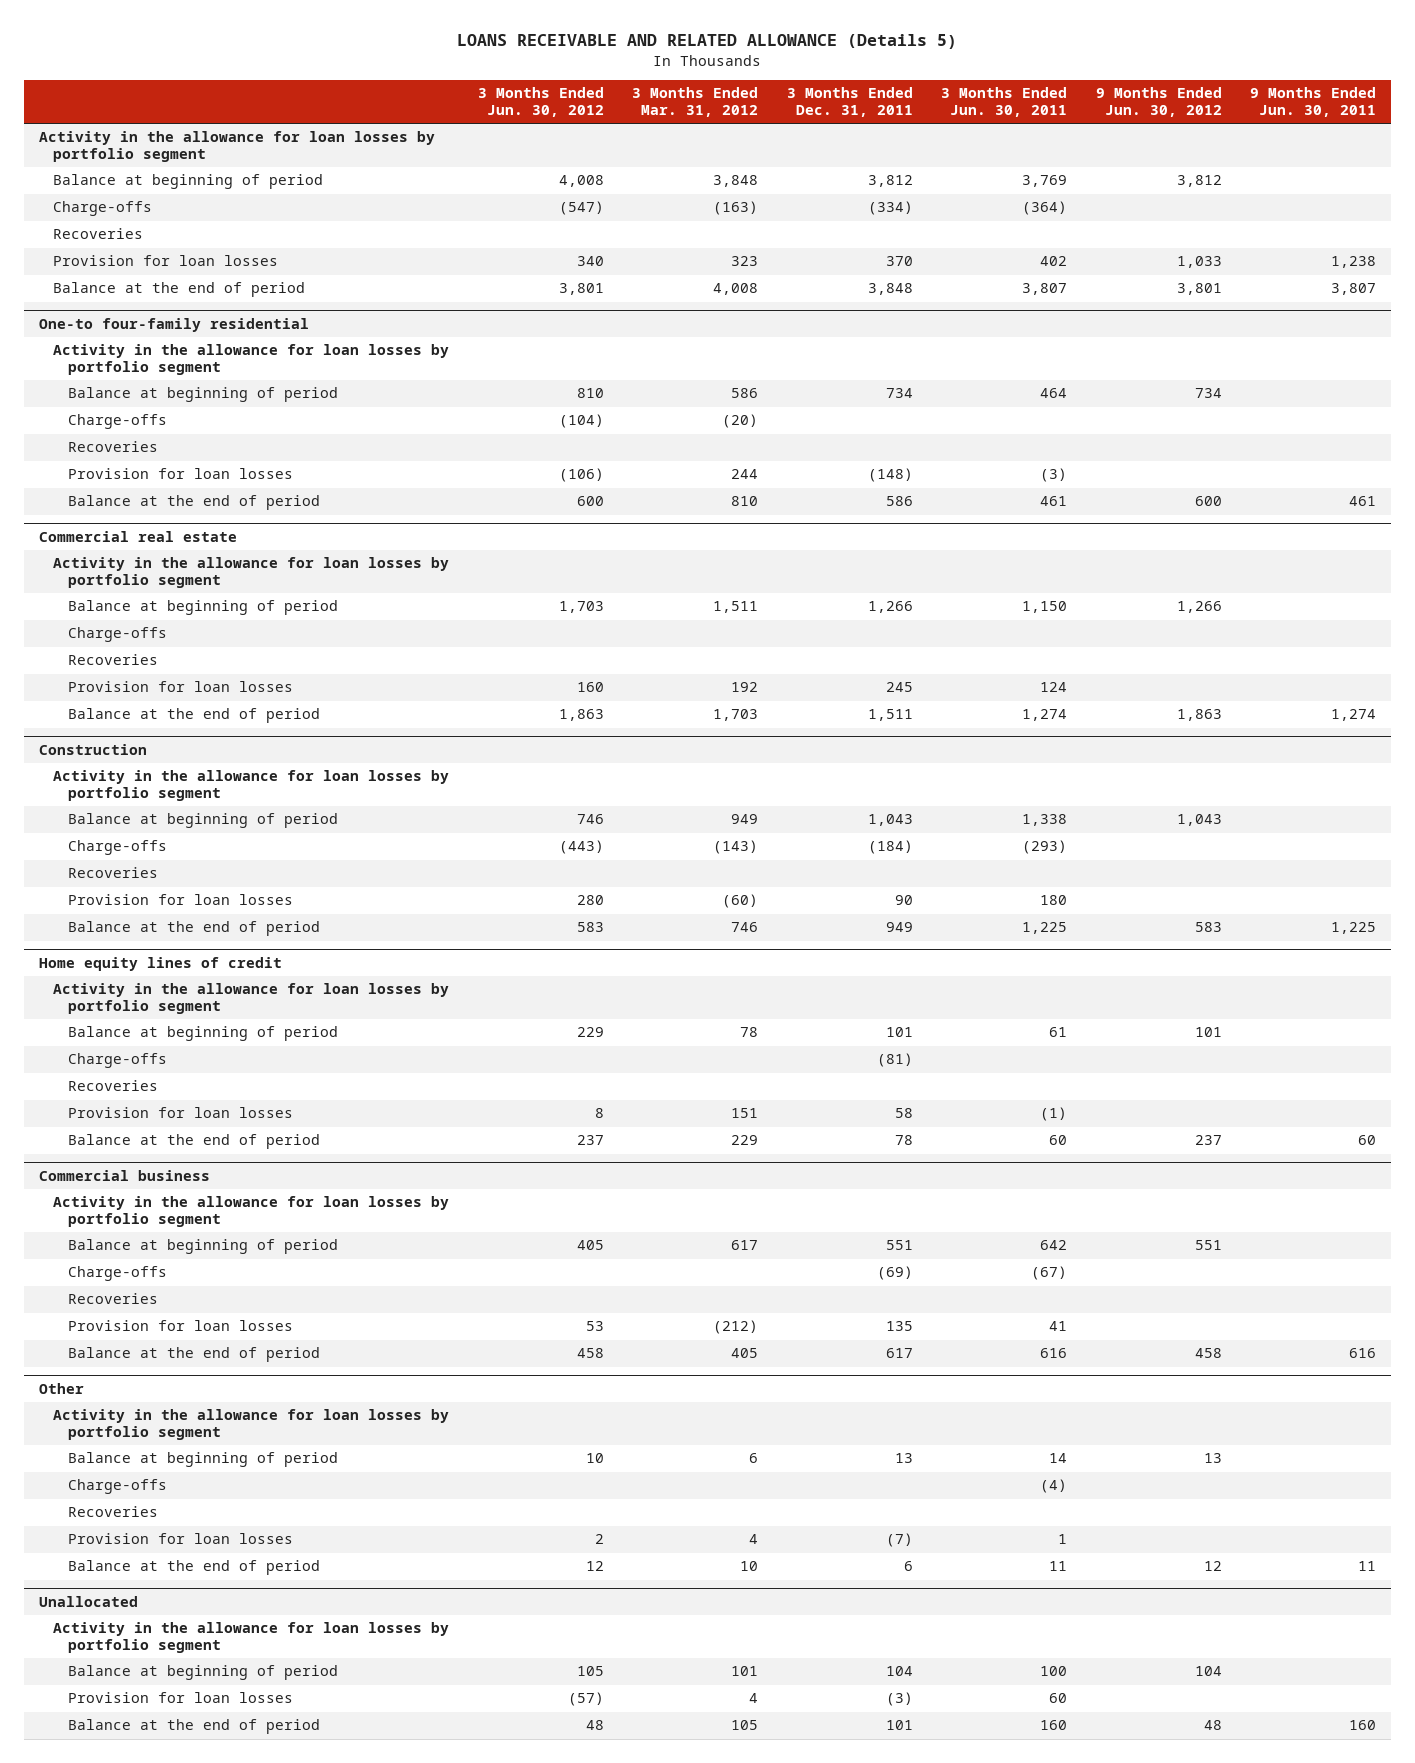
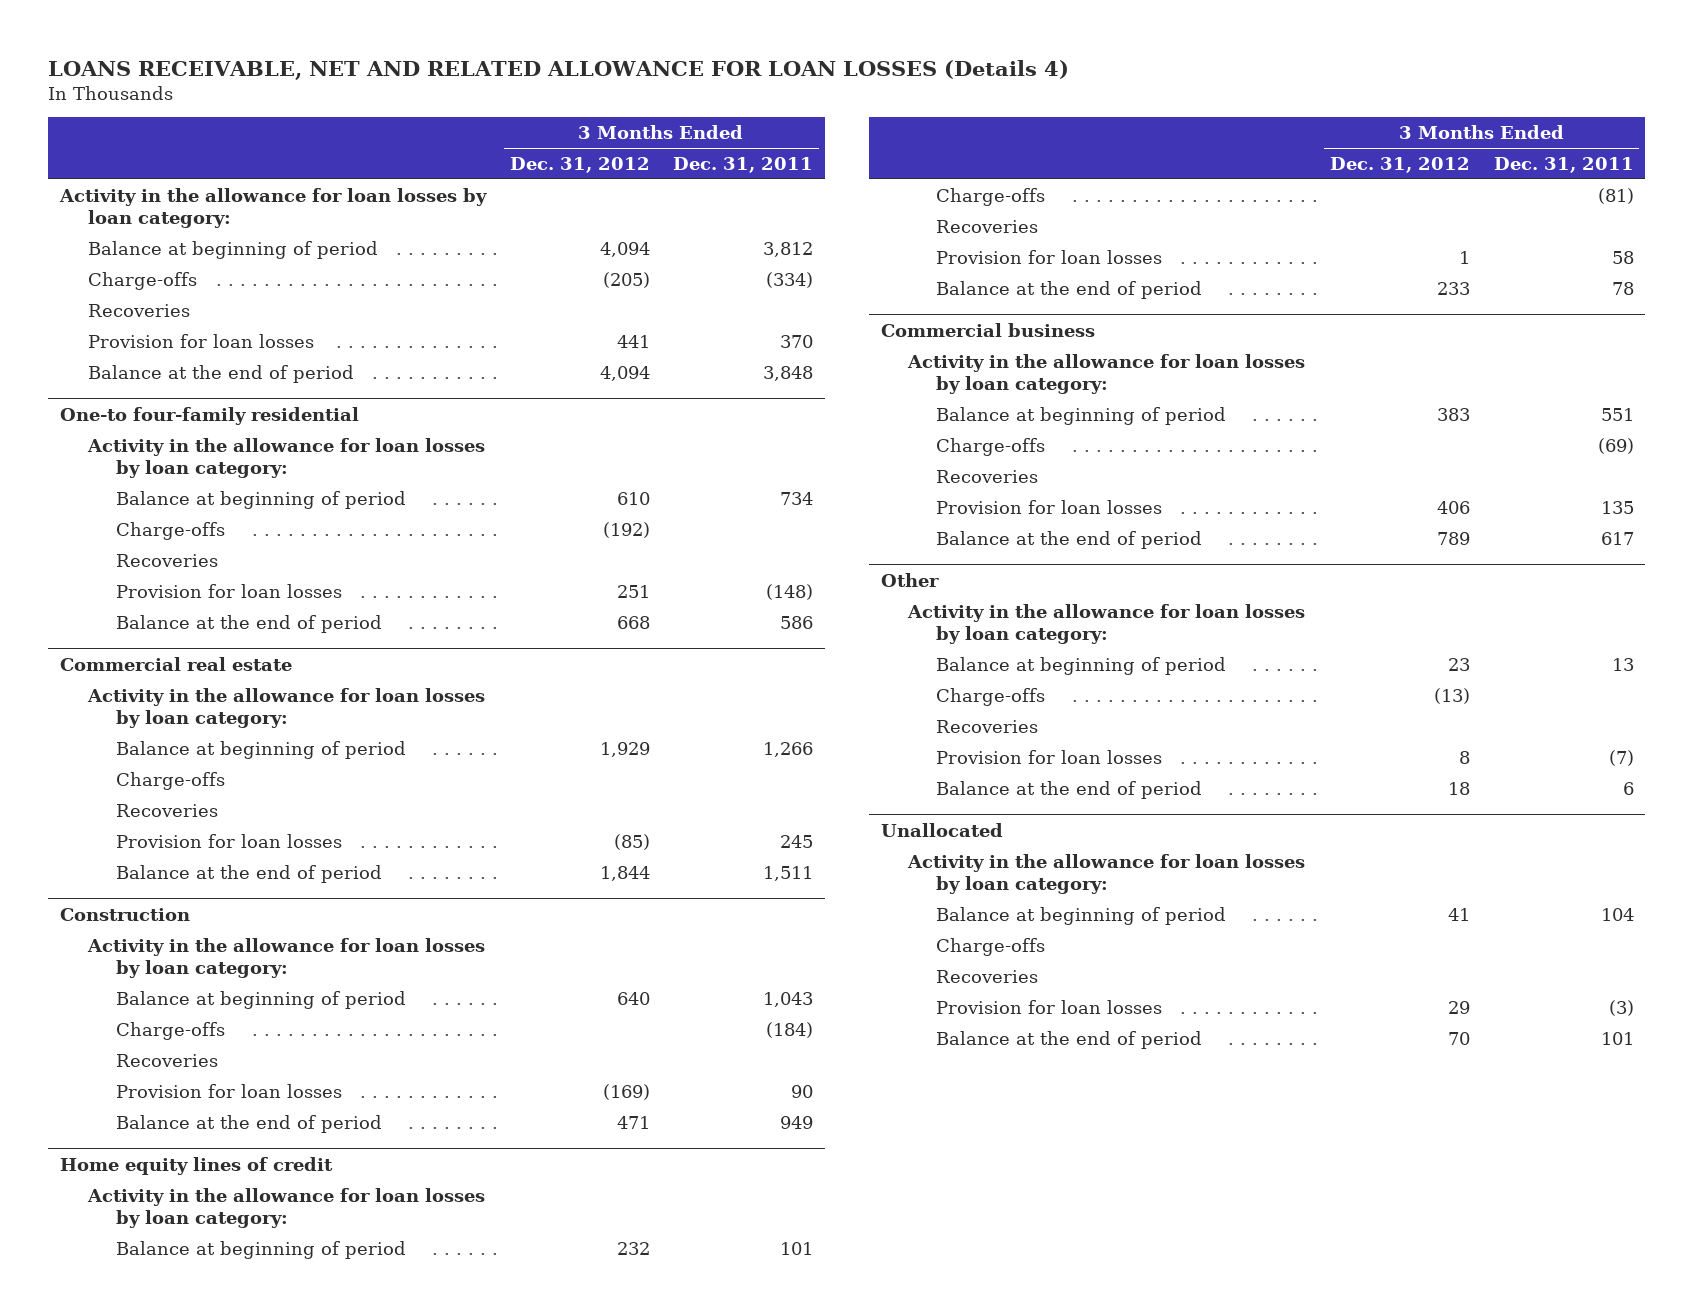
[457,34,958,50] LOANS RECEIVABLE AND RELATED ALLOWANCE (Details 5) -> [48,59,1070,80] LOANS RECEIVABLE, NET AND RELATED ALLOWANCE FOR LOAN LOSSES (Details 4)
[477,87,604,118] 3 Months Ended Jun. 30, 2012 -> none
[632,87,759,118] 3 Months Ended Mar. 31, 2012 -> none
[941,87,1068,118] 3 Months Ended Jun. 30, 2011 -> none
[1095,87,1222,118] 9 Months Ended Jun. 30, 2012 -> none
[1250,87,1377,118] 9 Months Ended Jun. 30, 2011 -> none
none -> [509,157,650,174] Dec. 31, 2012
[38,131,435,163] Activity in the allowance for loan losses by portfolio segment -> [59,187,488,228] Activity in the allowance for loan losses by loan category:
[53,344,450,376] Activity in the allowance for loan losses by portfolio segment -> [86,437,485,478] Activity in the allowance for loan losses by loan category:
[53,557,450,589] Activity in the allowance for loan losses by portfolio segment -> [86,687,485,728] Activity in the allowance for loan losses by loan category:
[53,770,450,802] Activity in the allowance for loan losses by portfolio segment -> [86,937,485,978] Activity in the allowance for loan losses by loan category:
[53,983,450,1015] Activity in the allowance for loan losses by portfolio segment -> [86,1187,485,1228] Activity in the allowance for loan losses by loan category:
[53,1196,450,1228] Activity in the allowance for loan losses by portfolio segment -> [907,353,1306,394] Activity in the allowance for loan losses by loan category:
[53,1409,450,1441] Activity in the allowance for loan losses by portfolio segment -> [907,603,1306,644] Activity in the allowance for loan losses by loan category:
[53,1622,450,1654] Activity in the allowance for loan losses by portfolio segment -> [907,853,1306,894] Activity in the allowance for loan losses by loan category:
none -> [936,937,1046,956] Charge-offs
none -> [936,969,1039,983] Recoveries

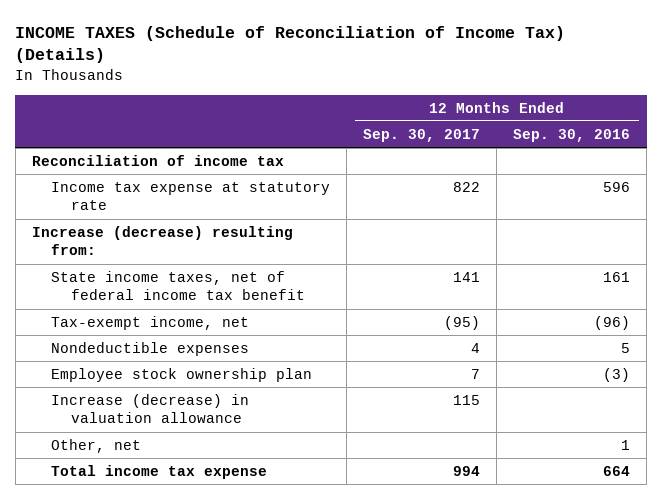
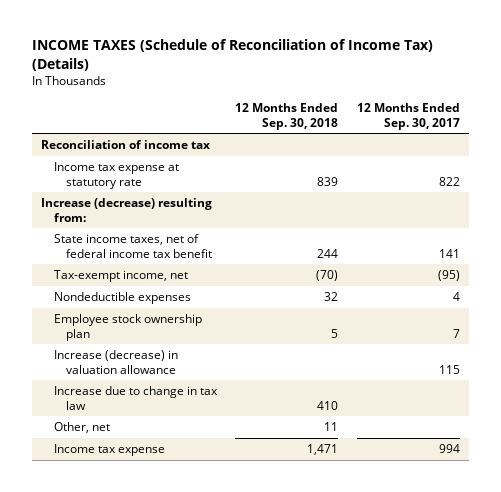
[513,128,631,142] Sep. 30, 2016 -> none
none -> [235,103,339,130] 12 Months Ended Sep. 30, 2018
none -> [53,386,218,410] Increase due to change in tax law
[51,464,268,479] Total income tax expense -> [53,444,165,457] Income tax expense

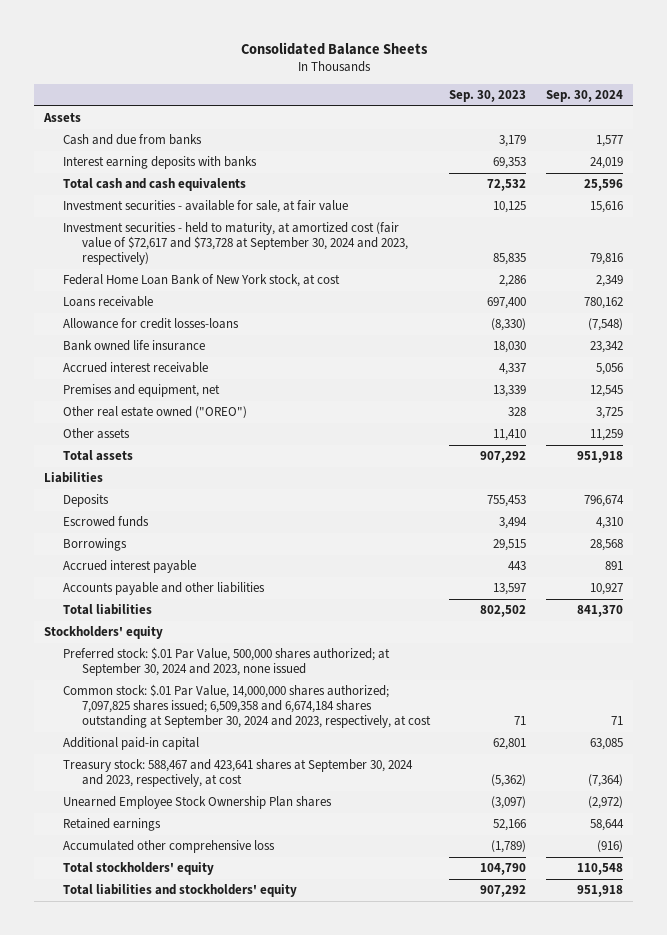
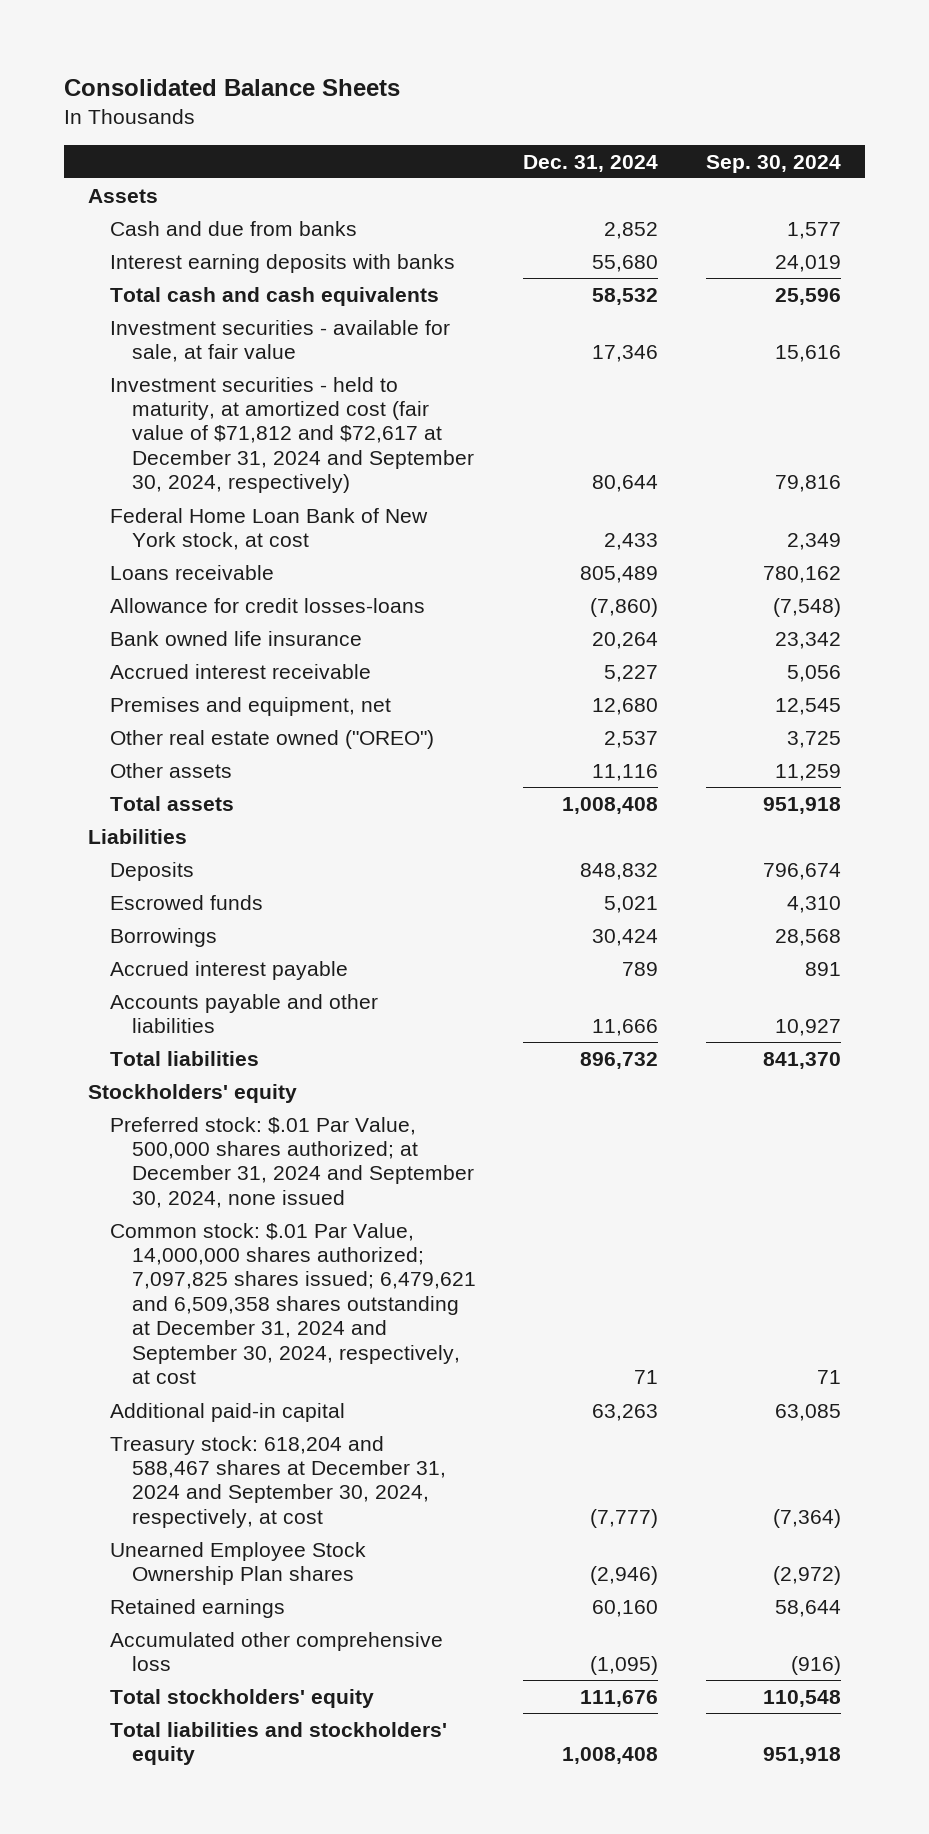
[449,90,527,103] Sep. 30, 2023 -> none
none -> [523,154,659,172] Dec. 31, 2024
[62,222,408,266] Investment securities - held to maturity, at amortized cost (fair value of $72,617 and $73,728 at September 30, 2024 and 2023, respectively) -> [109,376,474,494] Investment securities - held to maturity, at amortized cost (fair value of $71,812 and $72,617 at December 31, 2024 and September 30, 2024, respectively)
[62,647,390,677] Preferred stock: $.01 Par Value, 500,000 shares authorized; at September 30, 2024 and 2023, none issued -> [109,1116,474,1208] Preferred stock: $.01 Par Value, 500,000 shares authorized; at December 31, 2024 and September 30, 2024, none issued
[62,684,431,729] Common stock: $.01 Par Value, 14,000,000 shares authorized; 7,097,825 shares issued; 6,509,358 and 6,674,184 shares outstanding at September 30, 2024 and 2023, respectively, at cost -> [109,1222,476,1385] Common stock: $.01 Par Value, 14,000,000 shares authorized; 7,097,825 shares issued; 6,479,621 and 6,509,358 shares outstanding at December 31, 2024 and September 30, 2024, respectively, at cost
[62,759,413,788] Treasury stock: 588,467 and 423,641 shares at September 30, 2024 and 2023, respectively, at cost -> [109,1435,446,1528] Treasury stock: 618,204 and 588,467 shares at December 31, 2024 and September 30, 2024, respectively, at cost

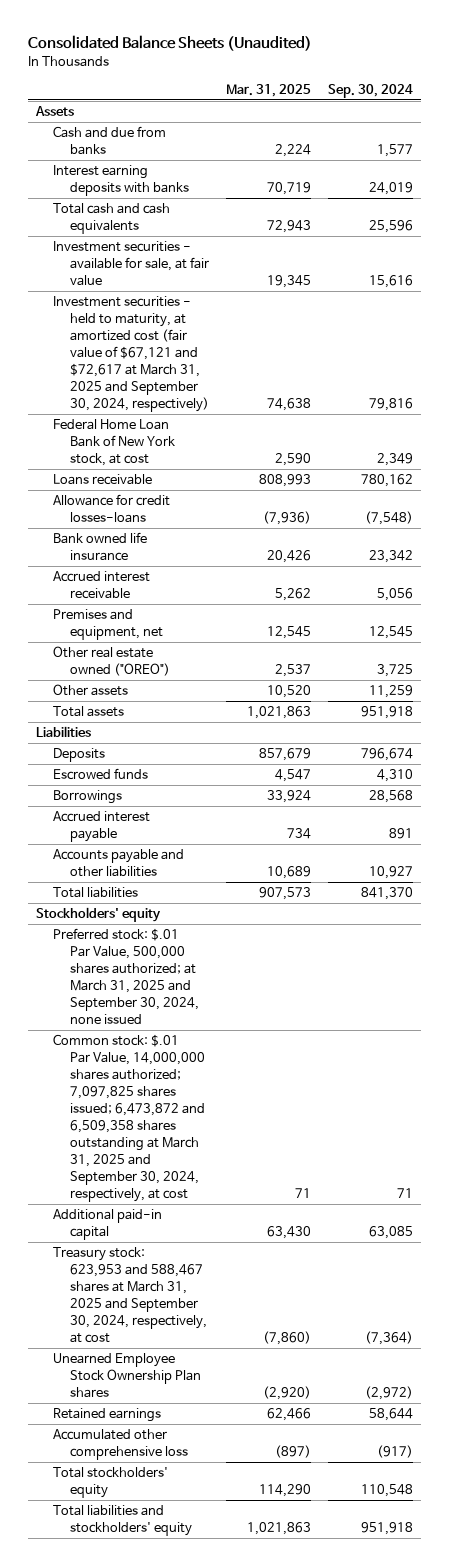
[64,79,401,97] Consolidated Balance Sheets -> [27,35,312,52] Consolidated Balance Sheets (Unaudited)
[523,154,659,172] Dec. 31, 2024 -> none
none -> [226,84,312,98] Mar. 31, 2025
[109,376,474,494] Investment securities - held to maturity, at amortized cost (fair value of $71,812 and $72,617 at December 31, 2024 and September 30, 2024, respectively) -> [53,296,210,413] Investment securities - held to maturity, at amortized cost (fair value of $67,121 and $72,617 at March 31, 2025 and September 30, 2024, respectively)
[109,1116,474,1208] Preferred stock: $.01 Par Value, 500,000 shares authorized; at December 31, 2024 and September 30, 2024, none issued -> [53,928,200,1025] Preferred stock: $.01 Par Value, 500,000 shares authorized; at March 31, 2025 and September 30, 2024, none issued
[109,1222,476,1385] Common stock: $.01 Par Value, 14,000,000 shares authorized; 7,097,825 shares issued; 6,479,621 and 6,509,358 shares outstanding at December 31, 2024 and September 30, 2024, respectively, at cost -> [53,1034,206,1202] Common stock: $.01 Par Value, 14,000,000 shares authorized; 7,097,825 shares issued; 6,473,872 and 6,509,358 shares outstanding at March 31, 2025 and September 30, 2024, respectively, at cost
[109,1435,446,1528] Treasury stock: 618,204 and 588,467 shares at December 31, 2024 and September 30, 2024, respectively, at cost -> [53,1247,208,1344] Treasury stock: 623,953 and 588,467 shares at March 31, 2025 and September 30, 2024, respectively, at cost
[791,1656,842,1676] (916) -> [376,1445,413,1459] (917)

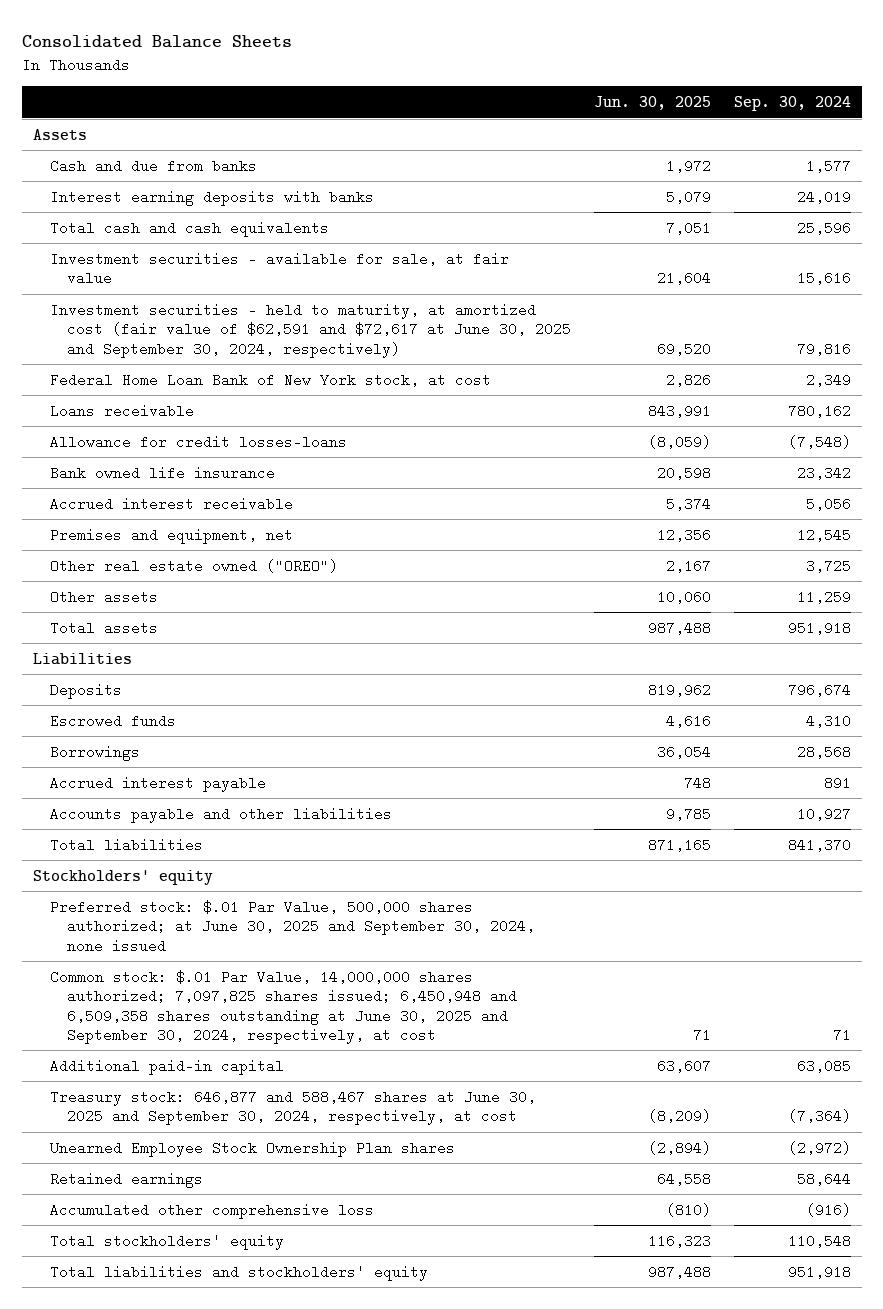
[27,35,312,52] Consolidated Balance Sheets (Unaudited) -> [21,35,292,49] Consolidated Balance Sheets
[226,84,312,98] Mar. 31, 2025 -> none
none -> [593,96,711,111] Jun. 30, 2025
[53,296,210,413] Investment securities - held to maturity, at amortized cost (fair value of $67,121 and $72,617 at March 31, 2025 and September 30, 2024, respectively) -> [50,302,572,358] Investment securities - held to maturity, at amortized cost (fair value of $62,591 and $72,617 at June 30, 2025 and September 30, 2024, respectively)
[53,928,200,1025] Preferred stock: $.01 Par Value, 500,000 shares authorized; at March 31, 2025 and September 30, 2024, none issued -> [50,899,536,953] Preferred stock: $.01 Par Value, 500,000 shares authorized; at June 30, 2025 and September 30, 2024, none issued
[53,1034,206,1202] Common stock: $.01 Par Value, 14,000,000 shares authorized; 7,097,825 shares issued; 6,473,872 and 6,509,358 shares outstanding at March 31, 2025 and September 30, 2024, respectively, at cost -> [50,969,518,1044] Common stock: $.01 Par Value, 14,000,000 shares authorized; 7,097,825 shares issued; 6,450,948 and 6,509,358 shares outstanding at June 30, 2025 and September 30, 2024, respectively, at cost
[53,1247,208,1344] Treasury stock: 623,953 and 588,467 shares at March 31, 2025 and September 30, 2024, respectively, at cost -> [50,1089,537,1126] Treasury stock: 646,877 and 588,467 shares at June 30, 2025 and September 30, 2024, respectively, at cost
[376,1445,413,1459] (917) -> [805,1202,851,1217] (916)

